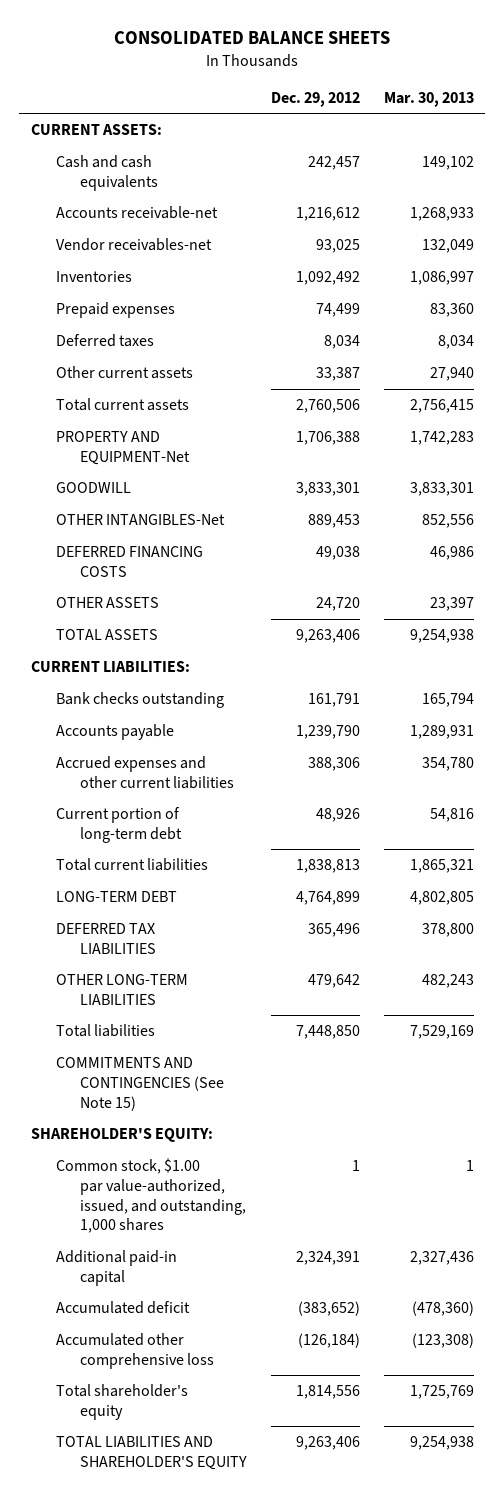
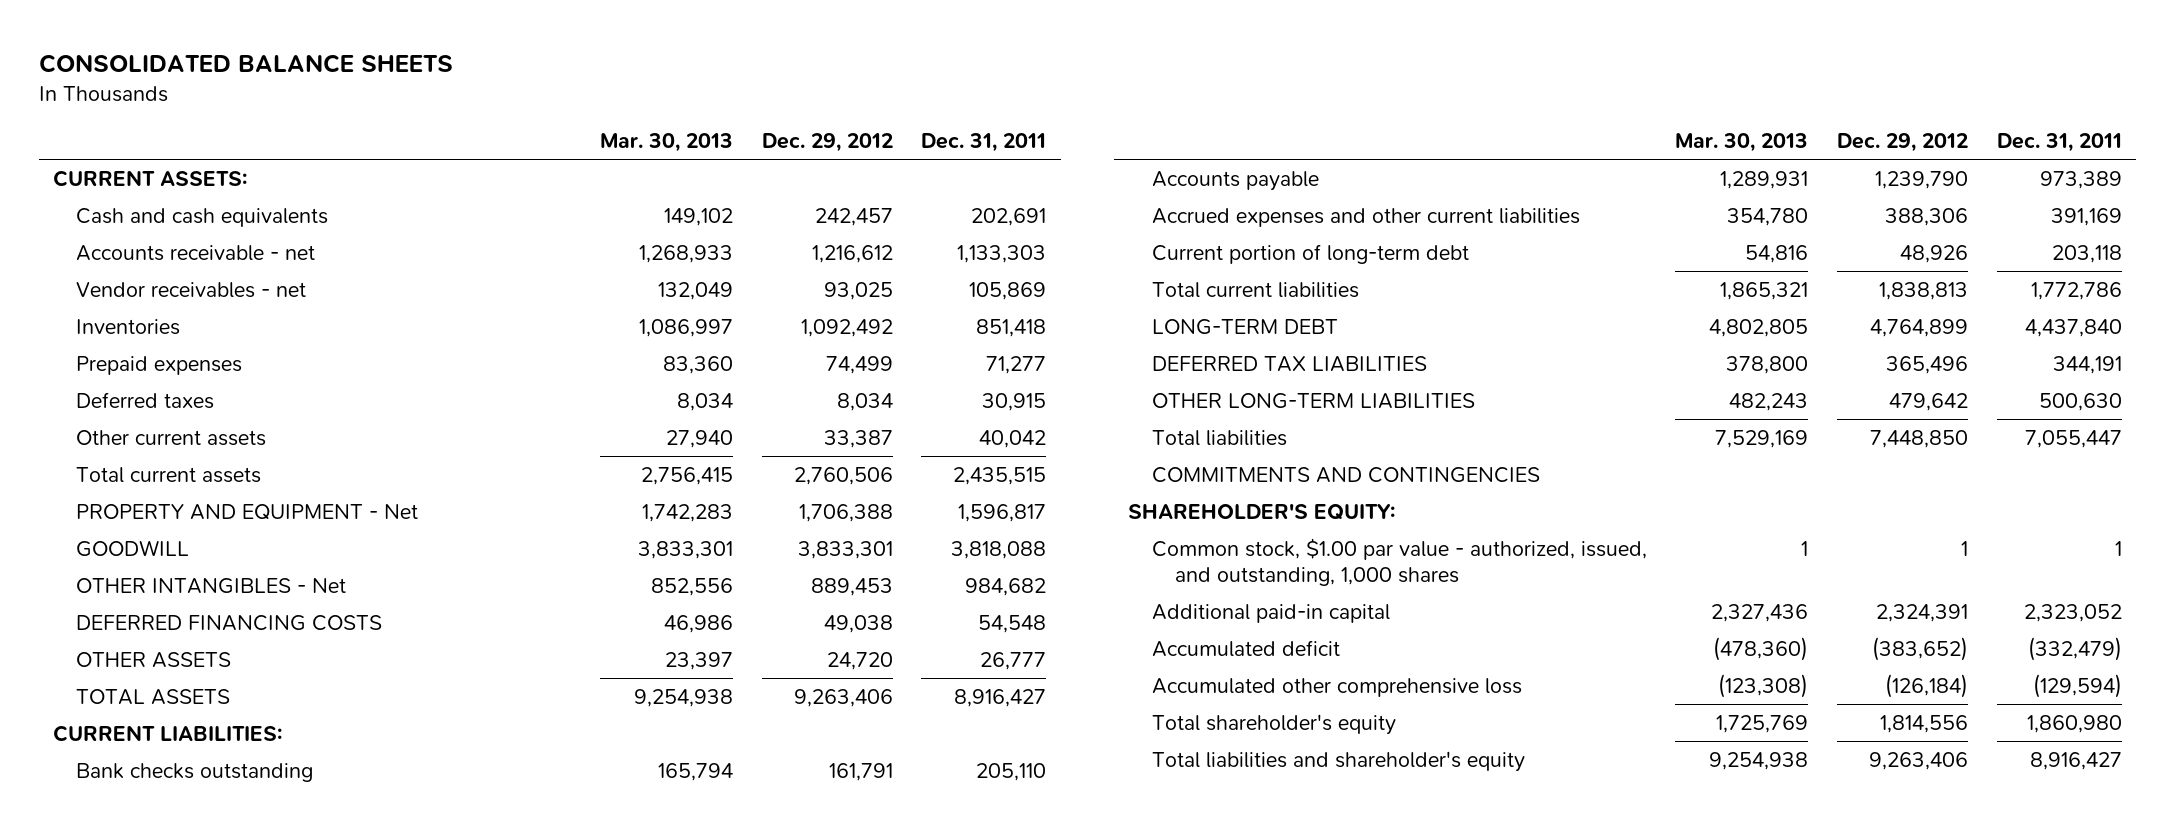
none -> [921,133,1047,153] Dec. 31, 2011
[55,206,218,220] Accounts receivable-net -> [76,244,316,261] Accounts receivable - net
[55,238,212,252] Vendor receivables-net -> [76,281,307,298] Vendor receivables - net
[55,431,191,465] PROPERTY AND EQUIPMENT-Net -> [76,503,419,520] PROPERTY AND EQUIPMENT - Net
[55,514,225,526] OTHER INTANGIBLES-Net -> [76,577,347,594] OTHER INTANGIBLES - Net
[55,1057,225,1111] COMMITMENTS AND CONTINGENCIES (See Note 15) -> [1151,466,1540,483] COMMITMENTS AND CONTINGENCIES
[55,1158,247,1234] Common stock, $1.00 par value-authorized, issued, and outstanding, 1,000 shares -> [1151,537,1647,587] Common stock, $1.00 par value - authorized, issued, and outstanding, 1,000 shares
[55,1436,248,1470] TOTAL LIABILITIES AND SHAREHOLDER'S EQUITY -> [1151,750,1525,772] Total liabilities and shareholder's equity

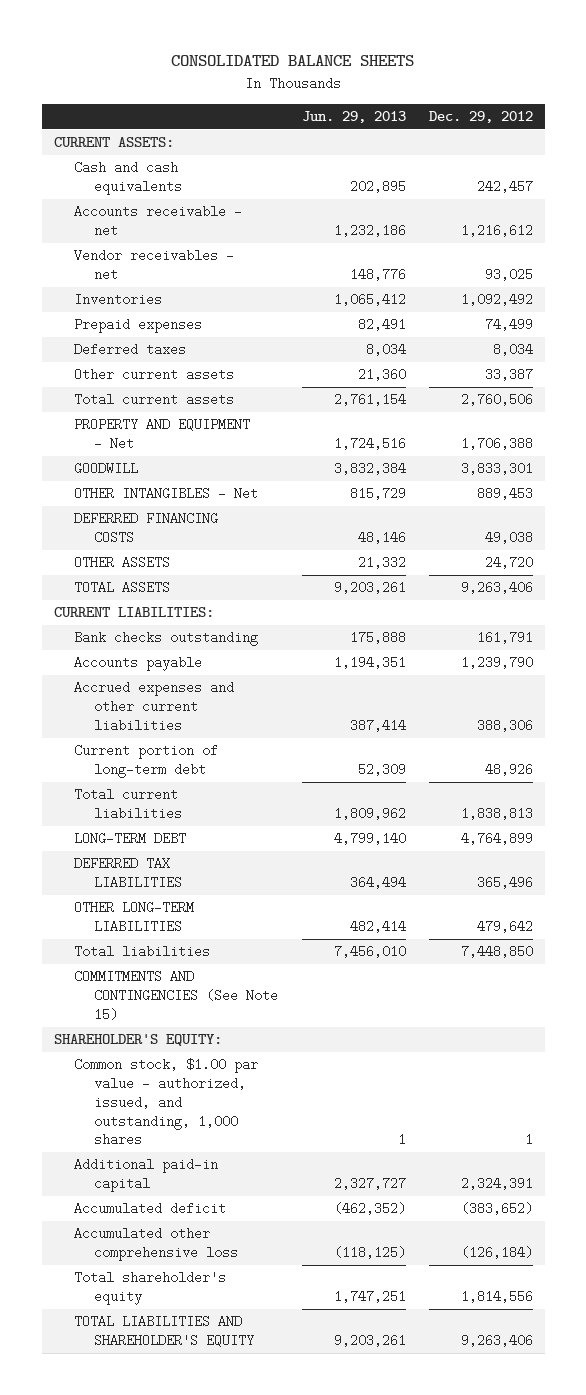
[600,133,734,153] Mar. 30, 2013 -> none
[921,133,1047,153] Dec. 31, 2011 -> none
none -> [301,111,406,124] Jun. 29, 2013
[1151,466,1540,483] COMMITMENTS AND CONTINGENCIES -> [73,970,279,1021] COMMITMENTS AND CONTINGENCIES (See Note 15)
[1151,750,1525,772] Total liabilities and shareholder's equity -> [73,1315,255,1348] TOTAL LIABILITIES AND SHAREHOLDER'S EQUITY

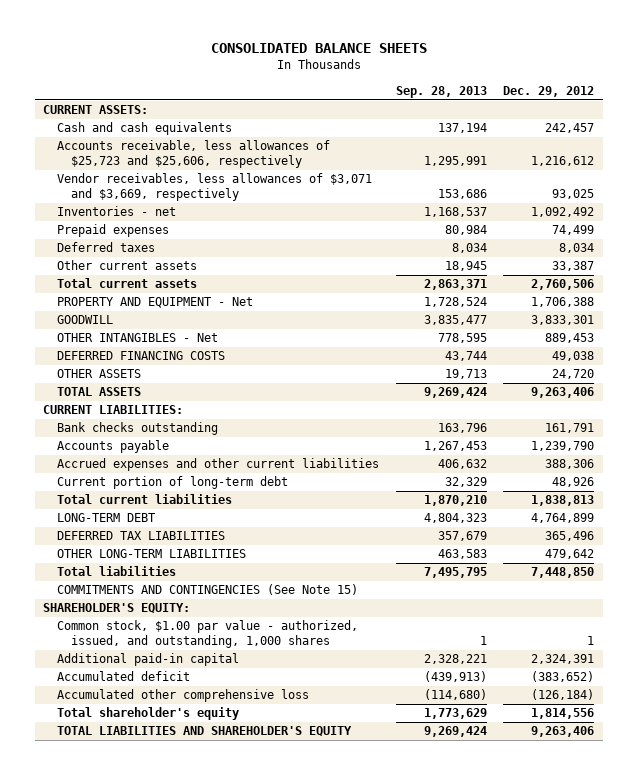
[301,111,406,124] Jun. 29, 2013 -> none
none -> [395,85,487,98] Sep. 28, 2013
[73,205,242,238] Accounts receivable - net -> [56,140,330,169] Accounts receivable, less allowances of $25,723 and $25,606, respectively
[73,249,234,282] Vendor receivables - net -> [56,173,372,202] Vendor receivables, less allowances of $3,071 and $3,669, respectively
[73,293,162,307] Inventories -> [56,206,176,217] Inventories - net

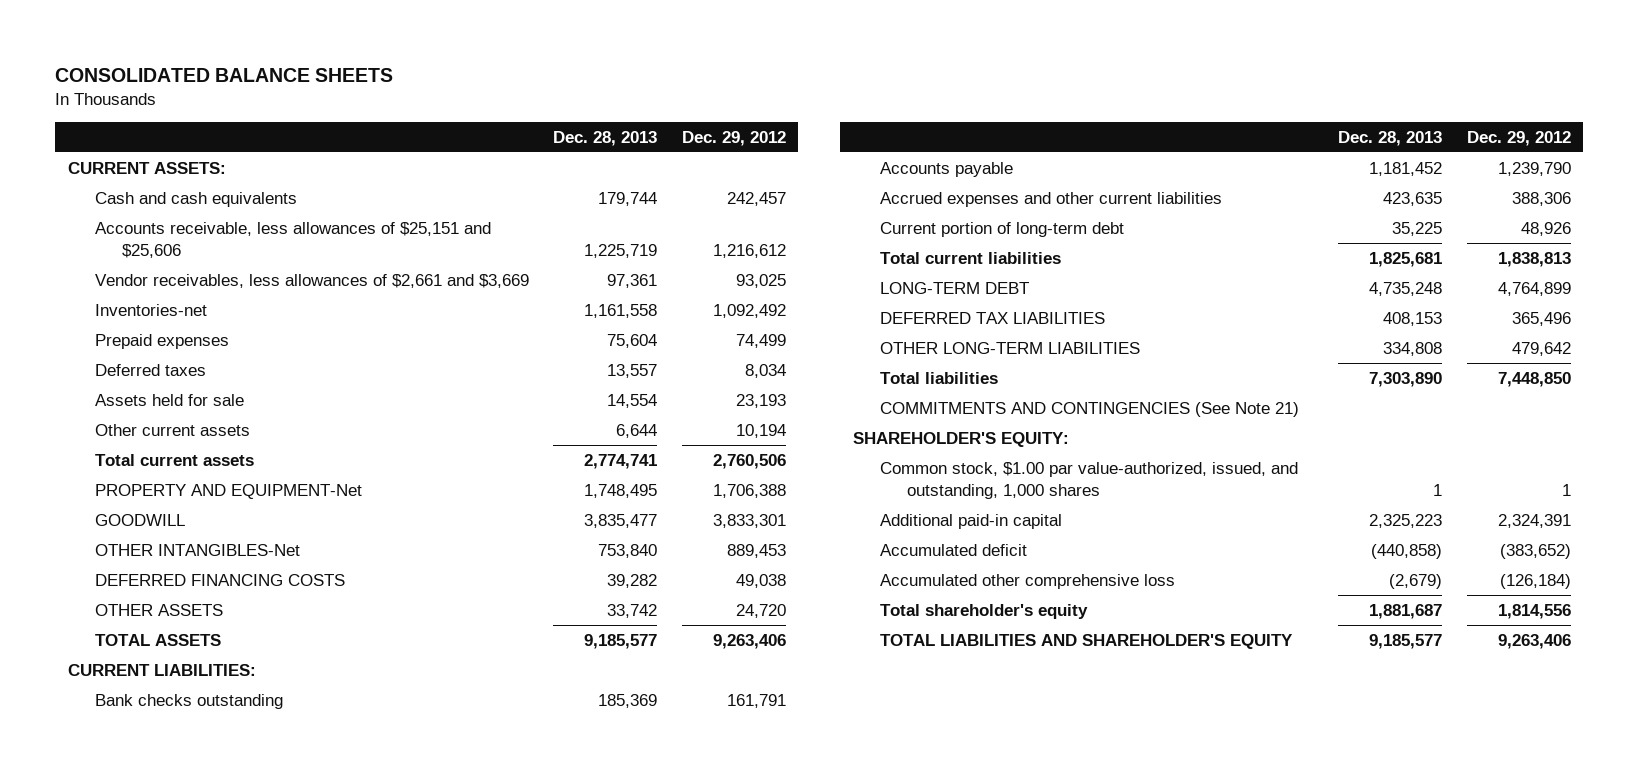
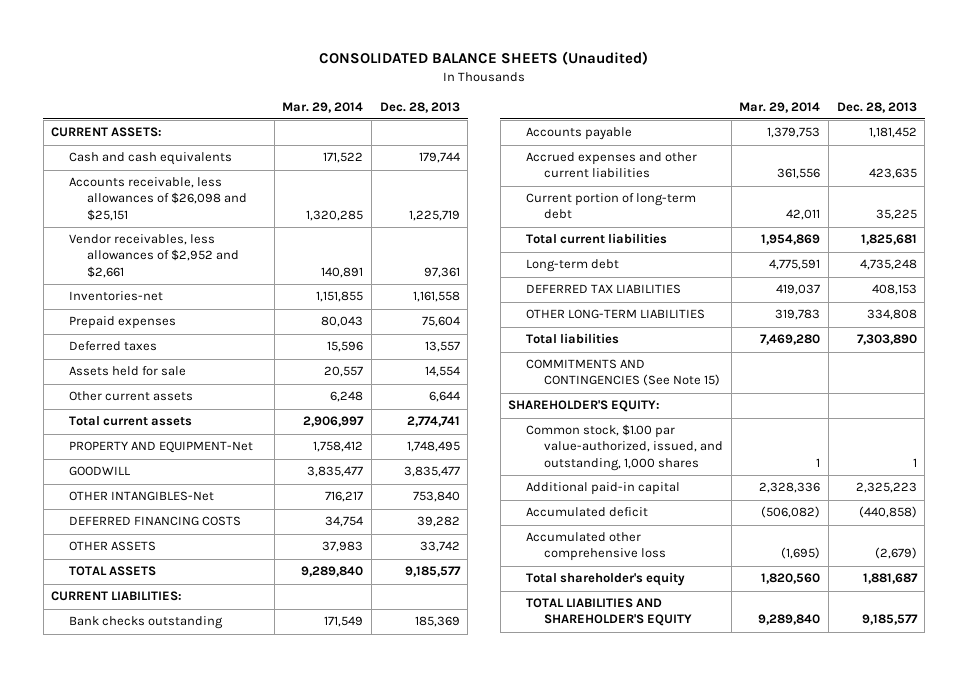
[55,67,394,82] CONSOLIDATED BALANCE SHEETS -> [318,51,648,66] CONSOLIDATED BALANCE SHEETS (Unaudited)
[681,130,786,146] Dec. 29, 2012 -> none
none -> [282,101,364,113] Mar. 29, 2014
[94,221,491,258] Accounts receivable, less allowances of $25,151 and $25,606 -> [69,177,248,221] Accounts receivable, less allowances of $26,098 and $25,151
[94,273,529,288] Vendor receivables, less allowances of $2,661 and $3,669 -> [69,234,240,278] Vendor receivables, less allowances of $2,952 and $2,661
[879,281,1029,294] LONG-TERM DEBT -> [526,259,620,273] Long-term debt
[879,401,1299,417] COMMITMENTS AND CONTINGENCIES (See Note 21) -> [526,359,721,387] COMMITMENTS AND CONTINGENCIES (See Note 15)

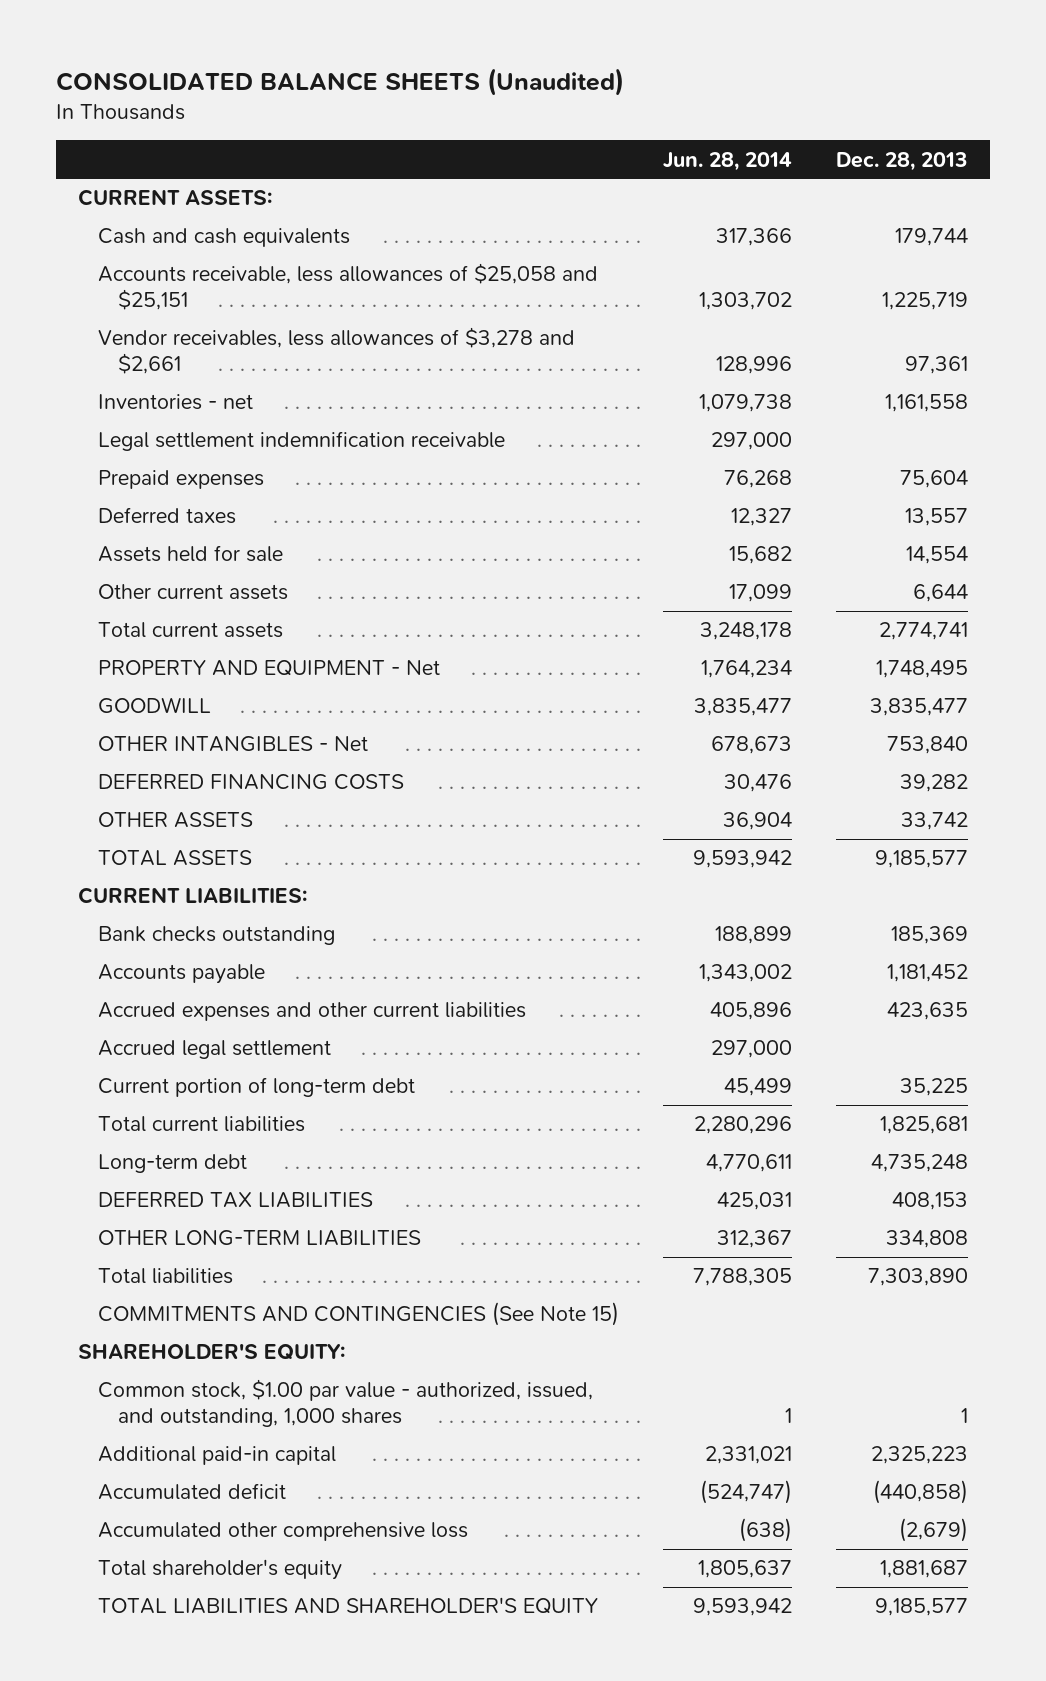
[282,101,364,113] Mar. 29, 2014 -> none
none -> [662,151,792,171] Jun. 28, 2014
[69,177,248,221] Accounts receivable, less allowances of $26,098 and $25,151 -> [97,263,598,311] Accounts receivable, less allowances of $25,058 and $25,151
[69,234,240,278] Vendor receivables, less allowances of $2,952 and $2,661 -> [97,327,575,375] Vendor receivables, less allowances of $3,278 and $2,661
[69,291,164,302] Inventories-net -> [97,394,253,411] Inventories - net
none -> [97,431,505,452] Legal settlement indemnification receivable
[69,441,254,454] PROPERTY AND EQUIPMENT-Net -> [97,660,440,677] PROPERTY AND EQUIPMENT - Net
[69,491,215,502] OTHER INTANGIBLES-Net -> [97,736,368,753] OTHER INTANGIBLES - Net
none -> [97,1040,331,1060] Accrued legal settlement
[526,424,724,471] Common stock, $1.00 par value-authorized, issued, and outstanding, 1,000 shares -> [97,1379,593,1428] Common stock, $1.00 par value - authorized, issued, and outstanding, 1,000 shares

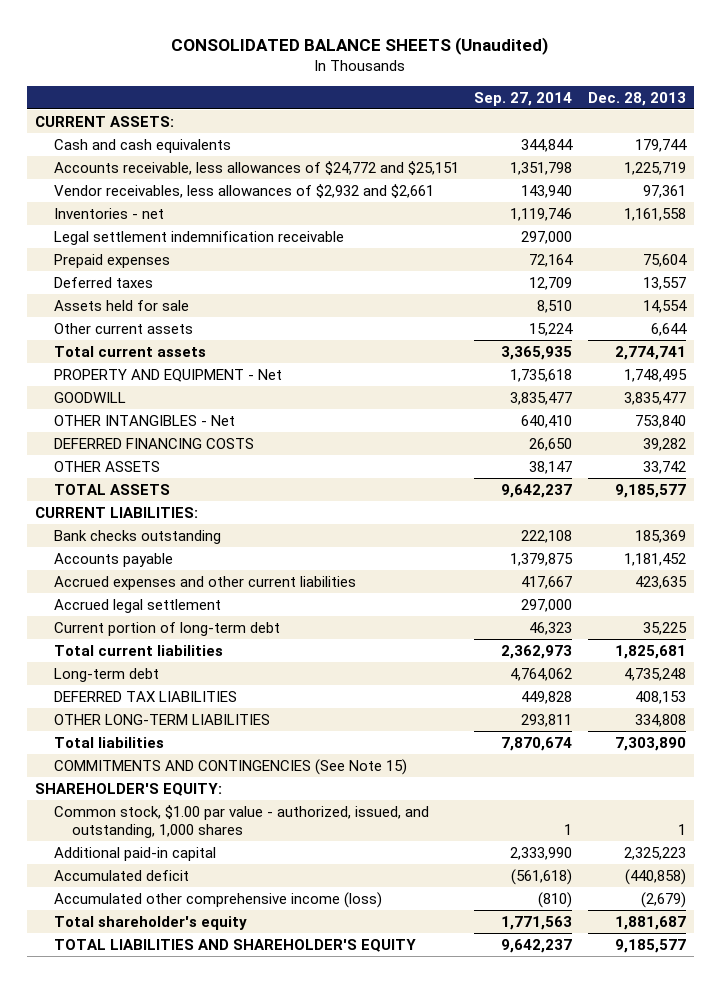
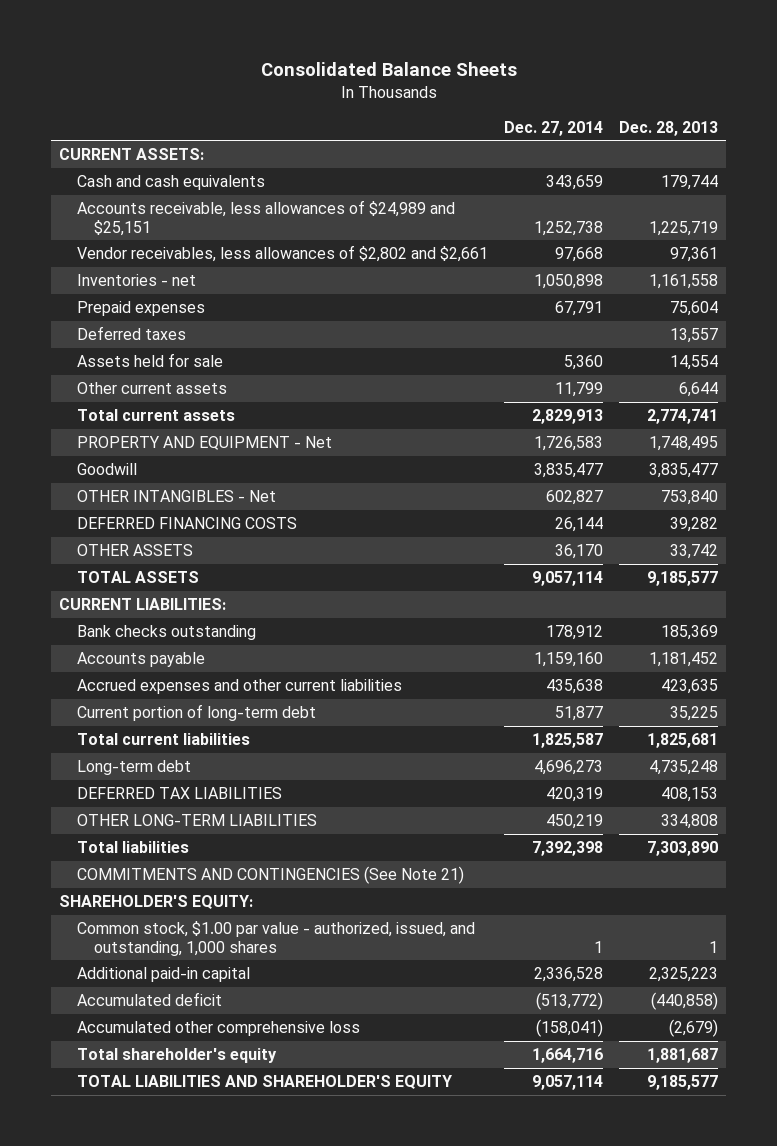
[171,36,549,55] CONSOLIDATED BALANCE SHEETS (Unaudited) -> [260,62,517,77] Consolidated Balance Sheets
[474,91,573,106] Sep. 27, 2014 -> none
none -> [503,120,603,136] Dec. 27, 2014
[53,160,459,175] Accounts receivable, less allowances of $24,772 and $25,151 -> [76,200,455,236] Accounts receivable, less allowances of $24,989 and $25,151
[53,183,434,198] Vendor receivables, less allowances of $2,932 and $2,661 -> [76,245,488,263] Vendor receivables, less allowances of $2,802 and $2,661
[53,230,344,245] Legal settlement indemnification receivable -> none
[53,391,126,403] GOODWILL -> [76,463,137,476] Goodwill
[53,598,221,613] Accrued legal settlement -> none
[53,758,407,775] COMMITMENTS AND CONTINGENCIES (See Note 15) -> [76,866,464,885] COMMITMENTS AND CONTINGENCIES (See Note 21)
[53,891,382,908] Accumulated other comprehensive income (loss) -> [76,1021,360,1037] Accumulated other comprehensive loss

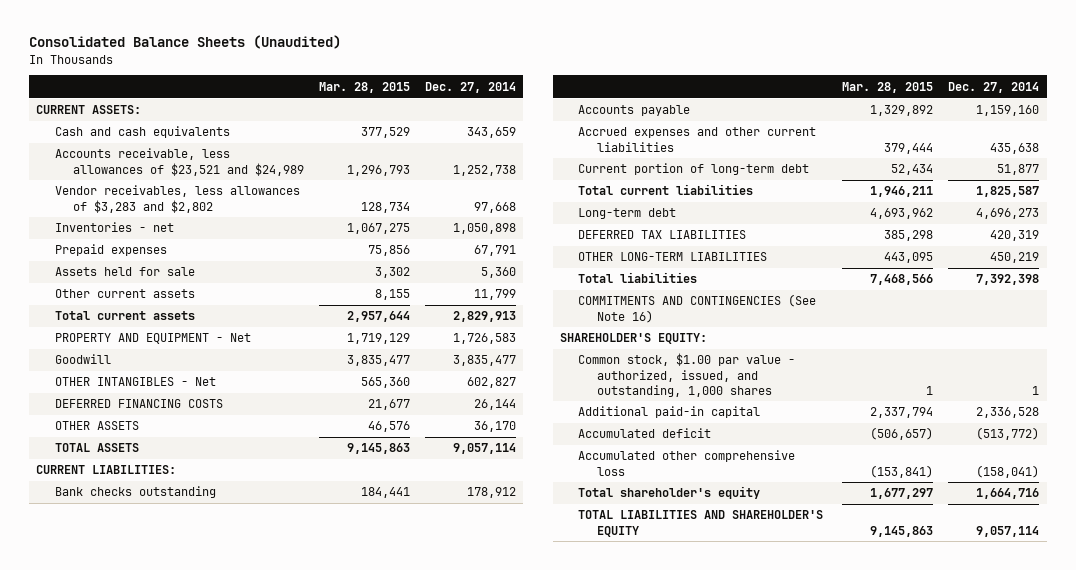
[260,62,517,77] Consolidated Balance Sheets -> [28,35,341,50] Consolidated Balance Sheets (Unaudited)
[618,120,718,136] Dec. 28, 2013 -> none
none -> [318,81,410,93] Mar. 28, 2015
[76,200,455,236] Accounts receivable, less allowances of $24,989 and $25,151 -> [54,148,305,176] Accounts receivable, less allowances of $23,521 and $24,989
[76,245,488,263] Vendor receivables, less allowances of $2,802 and $2,661 -> [54,185,300,213] Vendor receivables, less allowances of $3,283 and $2,802
[76,326,186,341] Deferred taxes -> none
[76,866,464,885] COMMITMENTS AND CONTINGENCIES (See Note 21) -> [578,294,817,323] COMMITMENTS AND CONTINGENCIES (See Note 16)

